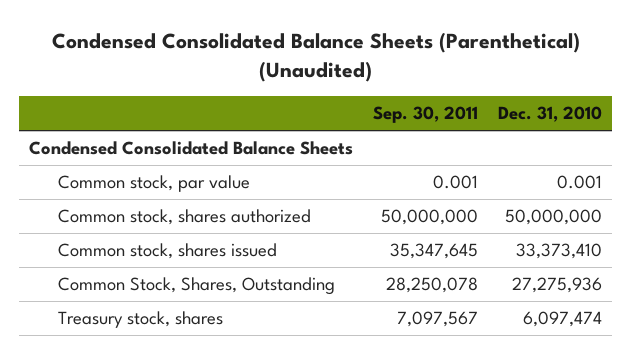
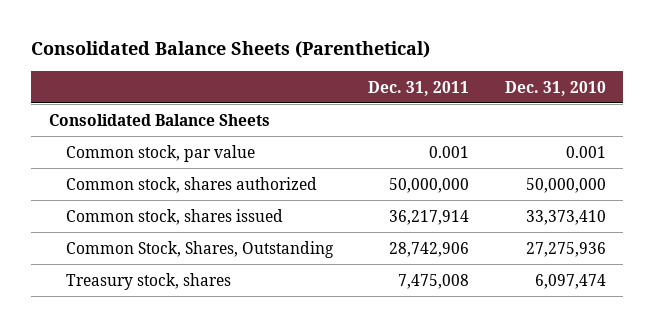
[51,32,580,83] Condensed Consolidated Balance Sheets (Parenthetical) (Unaudited) -> [30,41,430,59] Consolidated Balance Sheets (Parenthetical)
[373,106,479,124] Sep. 30, 2011 -> none
none -> [368,80,470,96] Dec. 31, 2011
[28,141,353,156] Condensed Consolidated Balance Sheets -> [48,113,270,126] Consolidated Balance Sheets

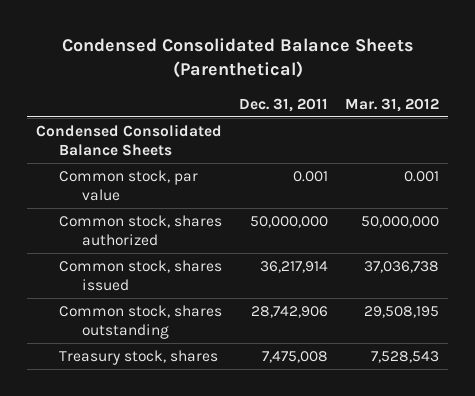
[30,41,430,59] Consolidated Balance Sheets (Parenthetical) -> [61,38,414,79] Condensed Consolidated Balance Sheets (Parenthetical)
[504,80,606,96] Dec. 31, 2010 -> none
none -> [345,97,440,112] Mar. 31, 2012
[48,113,270,126] Consolidated Balance Sheets -> [35,123,222,156] Condensed Consolidated Balance Sheets
[65,240,334,258] Common Stock, Shares, Outstanding -> [59,304,223,339] Common stock, shares outstanding

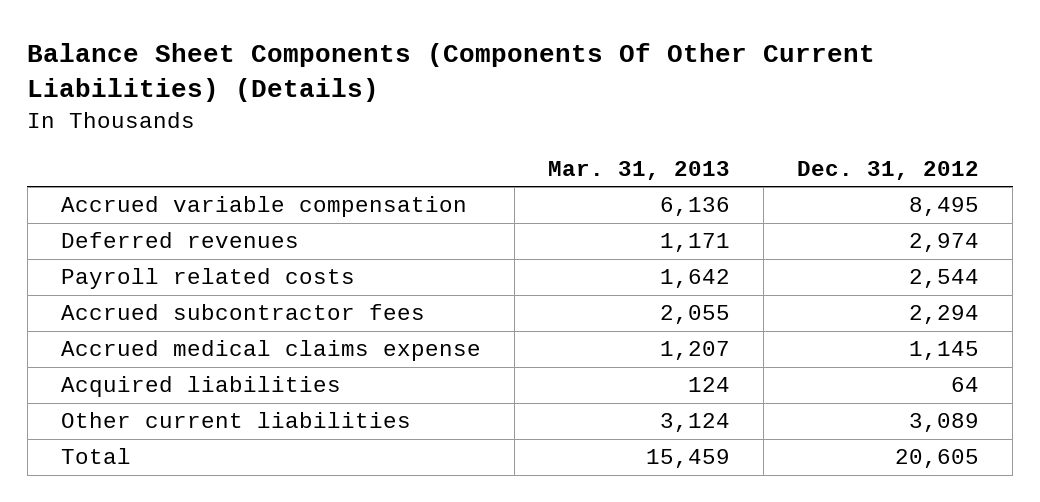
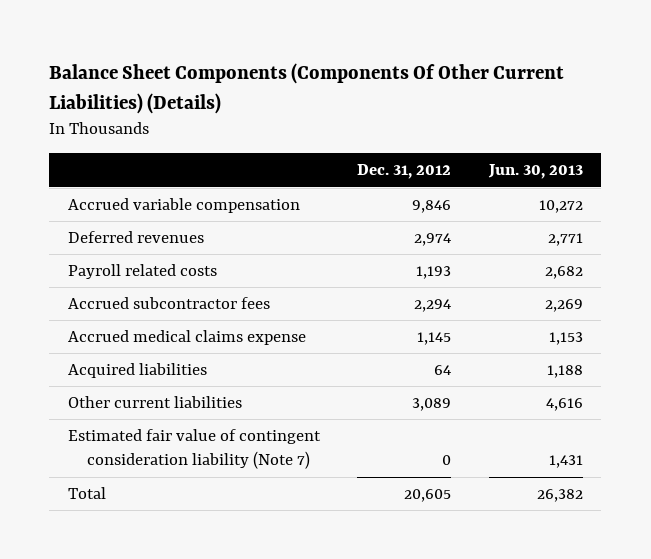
[548,160,731,180] Mar. 31, 2013 -> none
none -> [487,164,583,180] Jun. 30, 2013
[909,197,980,217] 8,495 -> [412,200,452,214] 9,846
[909,269,980,289] 2,544 -> [416,266,452,280] 1,193
none -> [68,429,322,470] Estimated fair value of contingent consideration liability (Note 7)

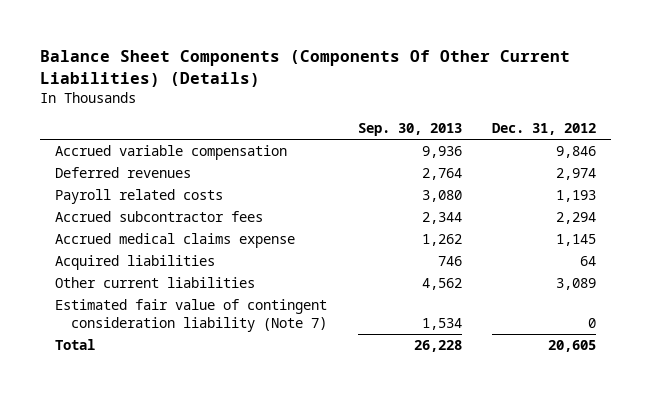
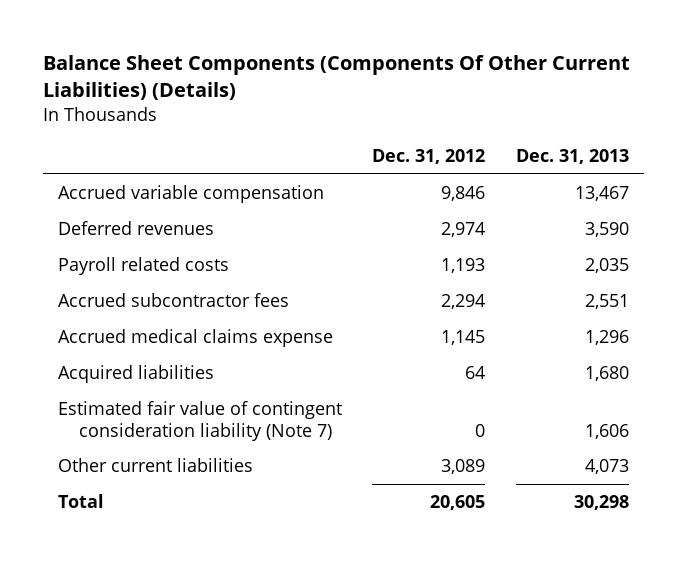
[357,122,462,136] Sep. 30, 2013 -> none
none -> [515,149,629,165] Dec. 31, 2013
[55,277,256,289] Other current liabilities -> [57,458,253,473] Other current liabilities

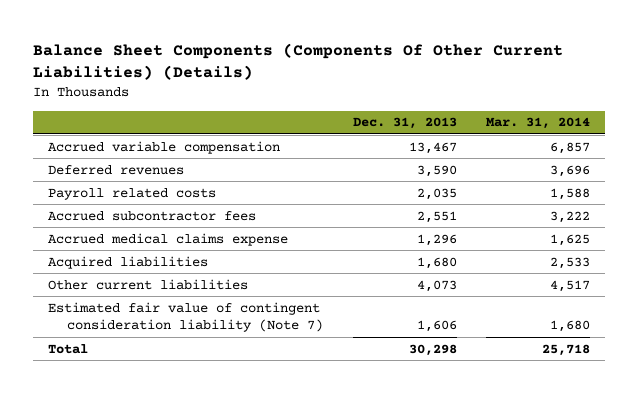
[372,149,486,165] Dec. 31, 2012 -> none
none -> [485,117,590,130] Mar. 31, 2014
[57,401,342,441] Estimated fair value of contingent consideration liability (Note 7) -> [47,301,324,333] Estimated fair value of contingent consideration liability (Note 7)

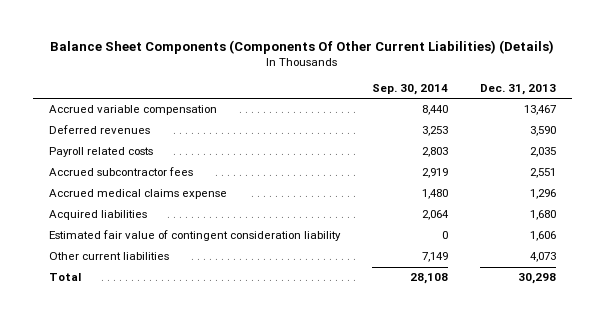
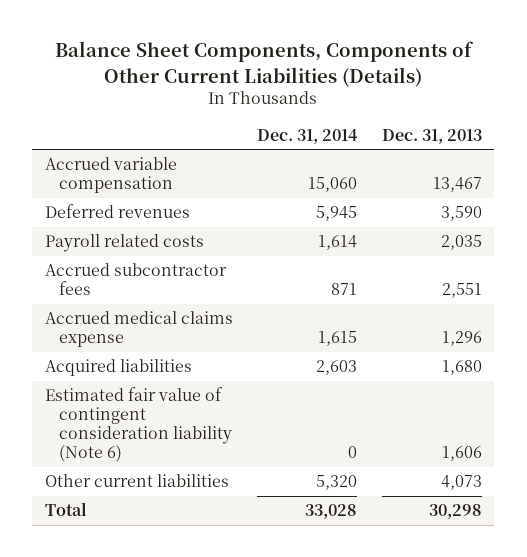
[50,39,555,54] Balance Sheet Components (Components Of Other Current Liabilities) (Details) -> [55,41,475,87] Balance Sheet Components, Components of Other Current Liabilities (Details)
[371,83,448,95] Sep. 30, 2014 -> none
none -> [257,128,359,144] Dec. 31, 2014
[49,230,342,242] Estimated fair value of contingent consideration liability -> [44,387,232,463] Estimated fair value of contingent consideration liability (Note 6)

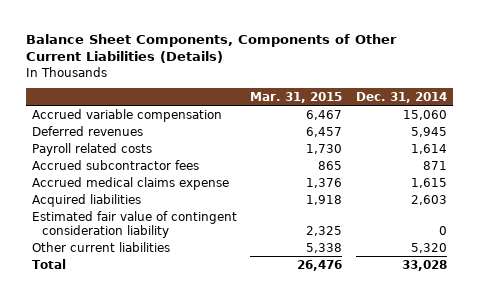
[381,128,482,144] Dec. 31, 2013 -> none
none -> [250,91,343,103] Mar. 31, 2015
[44,387,232,463] Estimated fair value of contingent consideration liability (Note 6) -> [32,210,238,238] Estimated fair value of contingent consideration liability

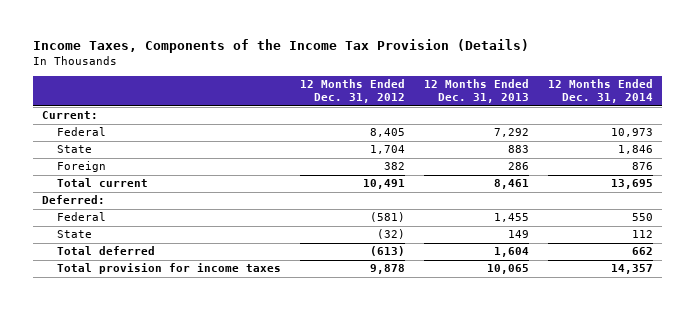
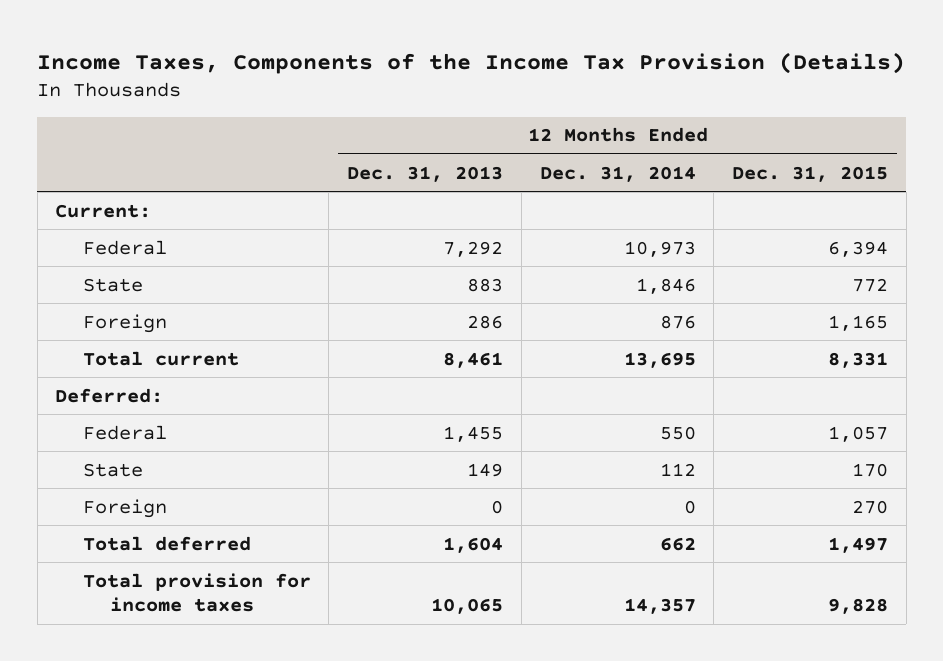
[300,79,406,104] 12 Months Ended Dec. 31, 2012 -> none
none -> [731,165,888,182] Dec. 31, 2015
none -> [82,498,167,518] Foreign

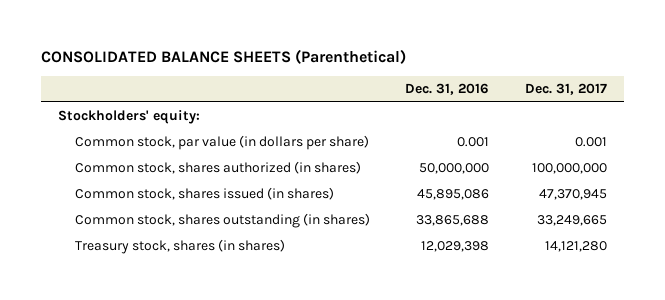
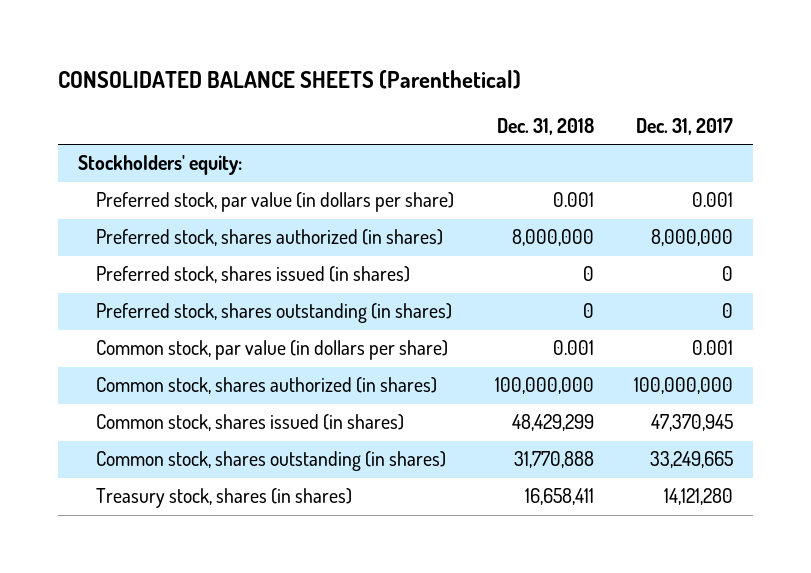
[405,83,490,96] Dec. 31, 2016 -> none
none -> [496,118,594,136] Dec. 31, 2018
none -> [96,192,455,213] Preferred stock, par value (in dollars per share)
none -> [96,229,444,247] Preferred stock, shares authorized (in shares)
none -> [96,266,411,284] Preferred stock, shares issued (in shares)
none -> [96,303,453,324] Preferred stock, shares outstanding (in shares)

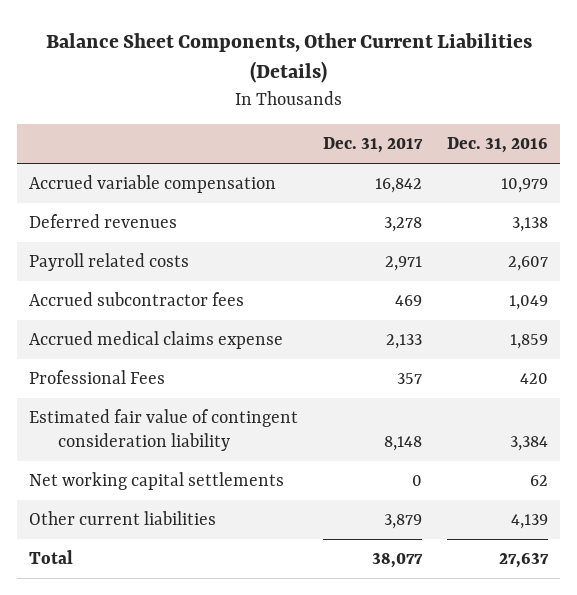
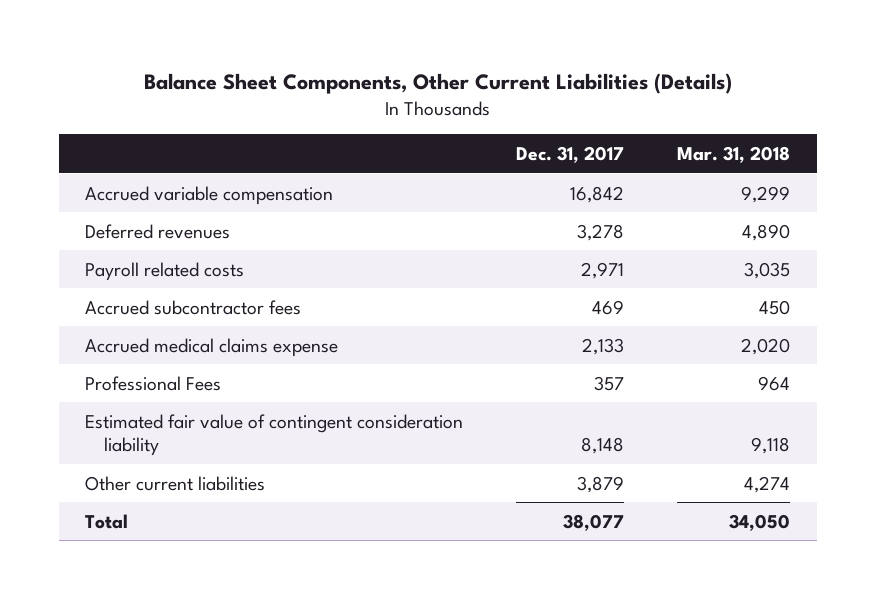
[446,137,548,154] Dec. 31, 2016 -> none
none -> [677,145,791,163] Mar. 31, 2018
[29,472,285,491] Net working capital settlements -> none

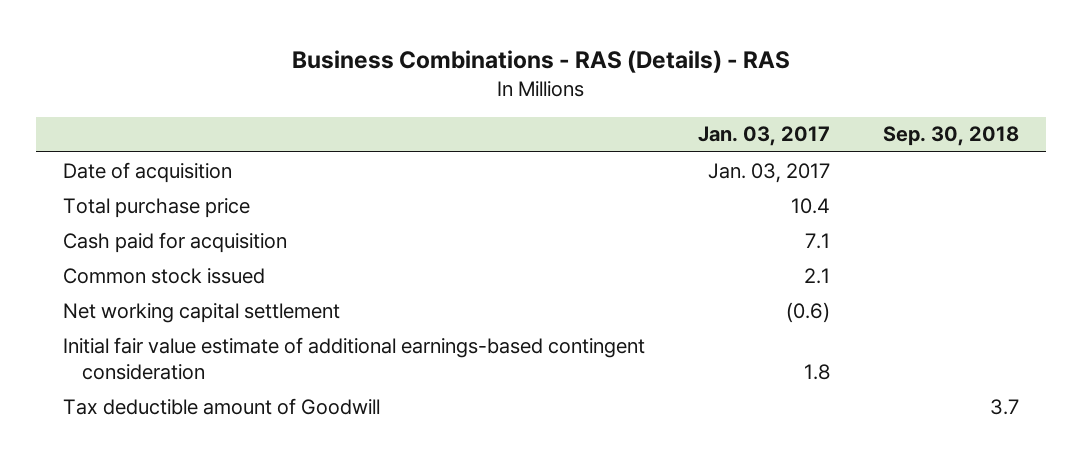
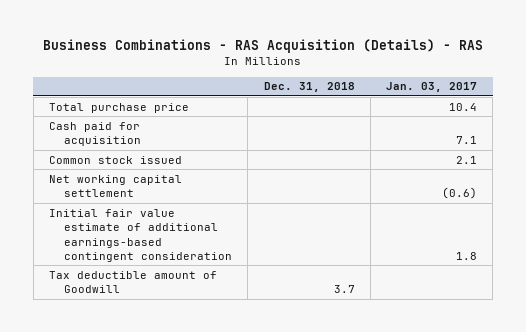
[291,50,790,74] Business Combinations - RAS (Details) - RAS -> [42,39,483,54] Business Combinations - RAS Acquisition (Details) - RAS
[882,126,1019,147] Sep. 30, 2018 -> none
none -> [263,82,355,93] Dec. 31, 2018
[62,161,232,183] Date of acquisition -> none

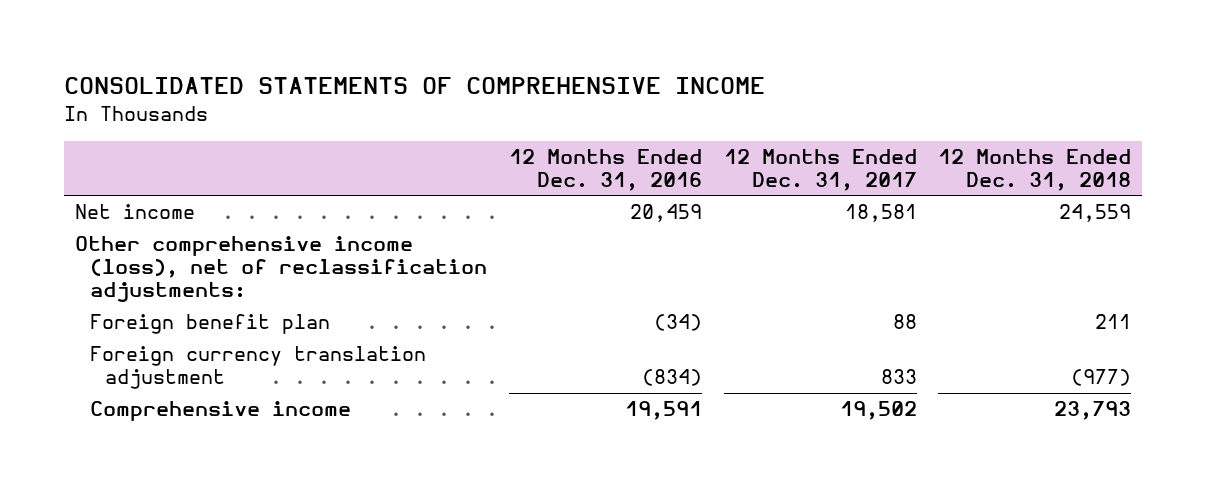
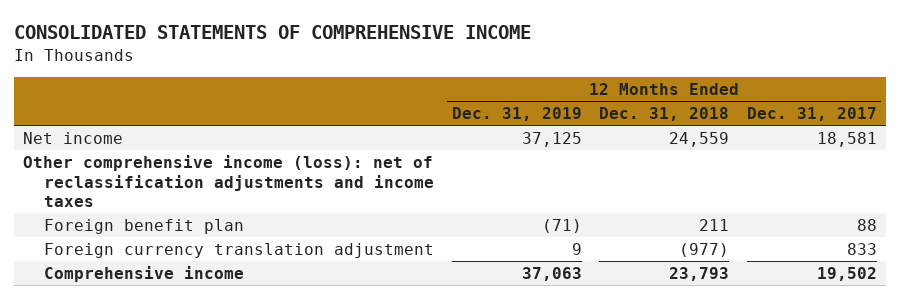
[508,149,702,192] 12 Months Ended Dec. 31, 2016 -> none
none -> [451,107,582,122] Dec. 31, 2019
[74,236,488,303] Other comprehensive income (loss), net of reclassification adjustments: -> [22,154,435,208] Other comprehensive income (loss): net of reclassification adjustments and income taxes

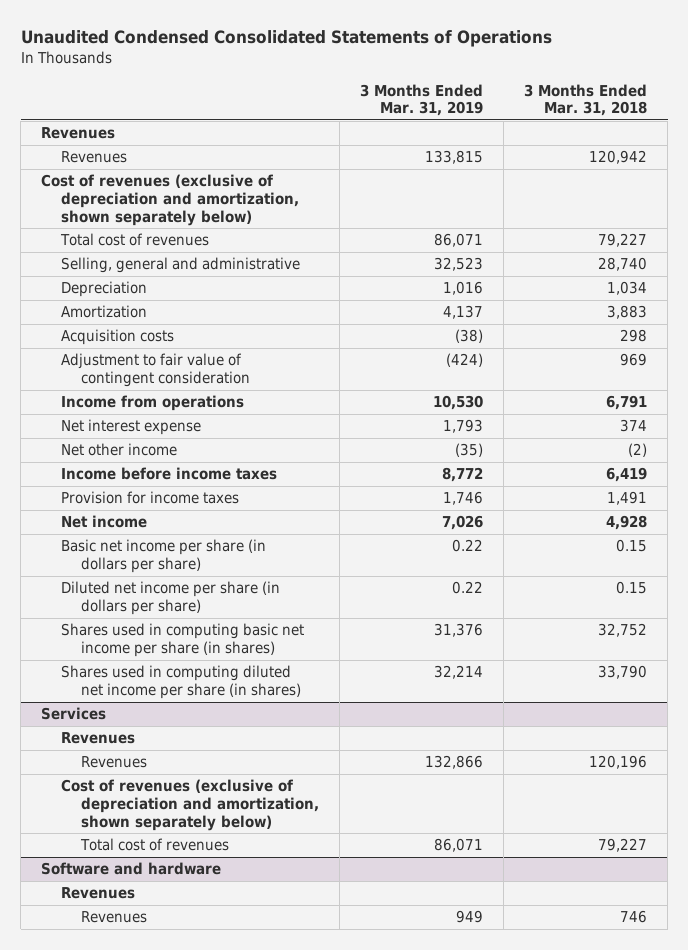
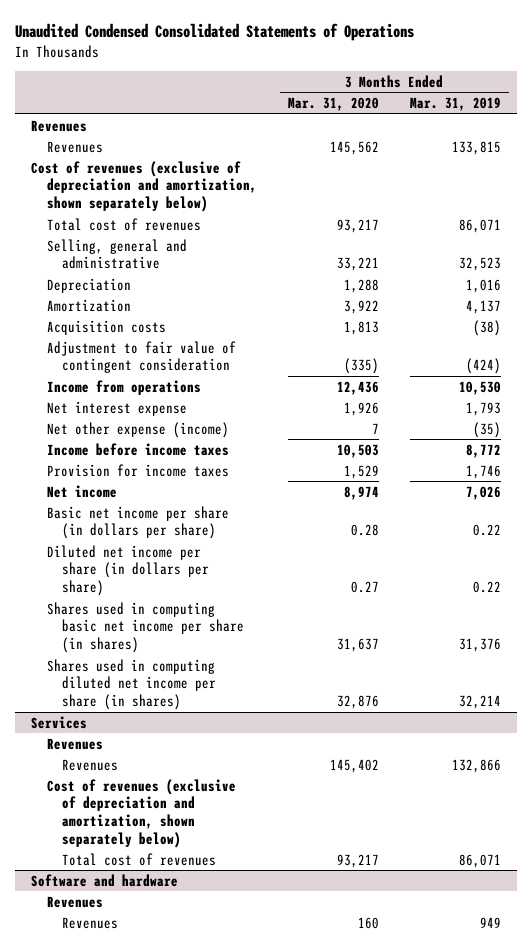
[524,83,648,117] 3 Months Ended Mar. 31, 2018 -> none
none -> [287,96,379,111] Mar. 31, 2020
[61,443,178,457] Net other income -> [46,421,229,438] Net other expense (income)

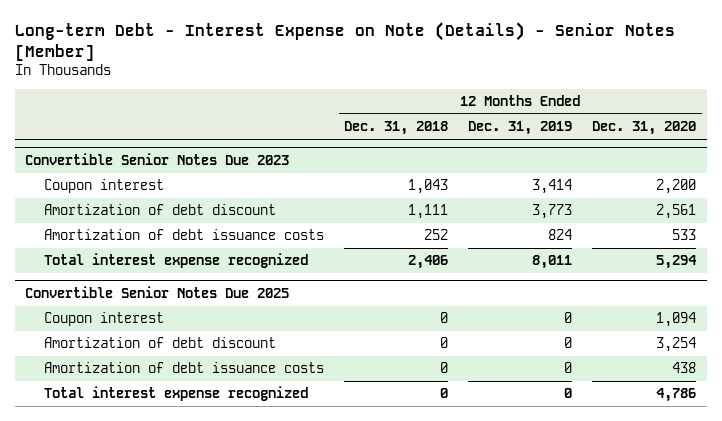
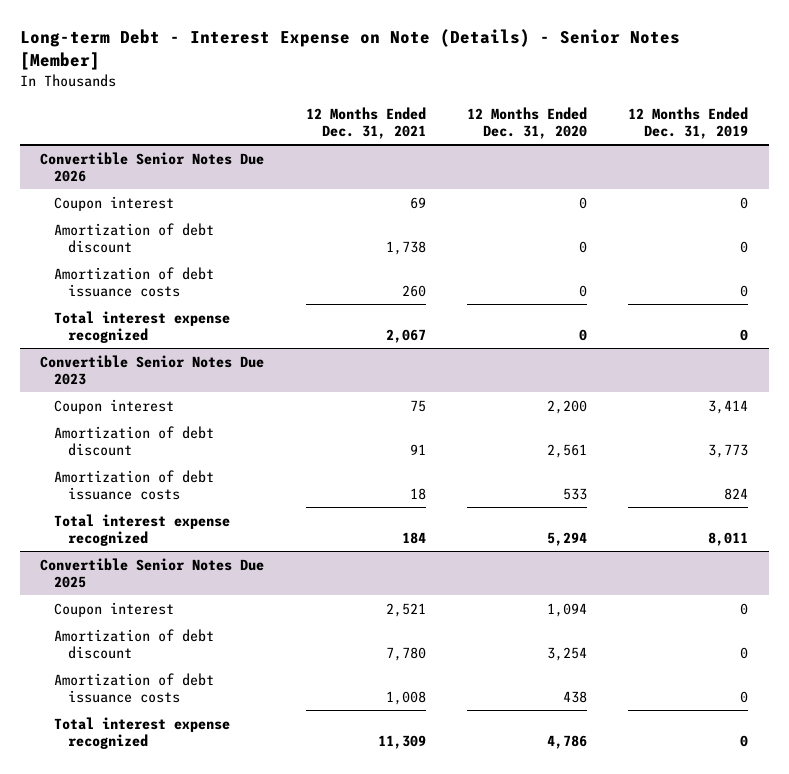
[344,121,449,136] Dec. 31, 2018 -> none
none -> [305,106,426,139] 12 Months Ended Dec. 31, 2021
none -> [40,151,265,182] Convertible Senior Notes Due 2026
none -> [54,195,175,211] Coupon interest
none -> [54,222,215,253] Amortization of debt discount
none -> [54,266,215,297] Amortization of debt issuance costs
none -> [54,310,231,343] Total interest expense recognized

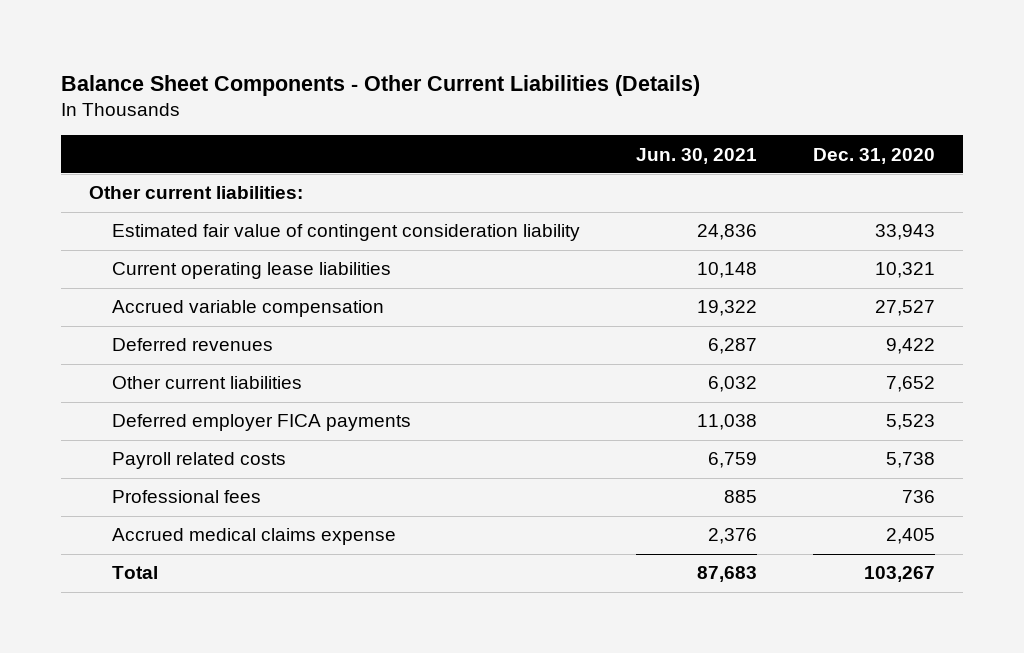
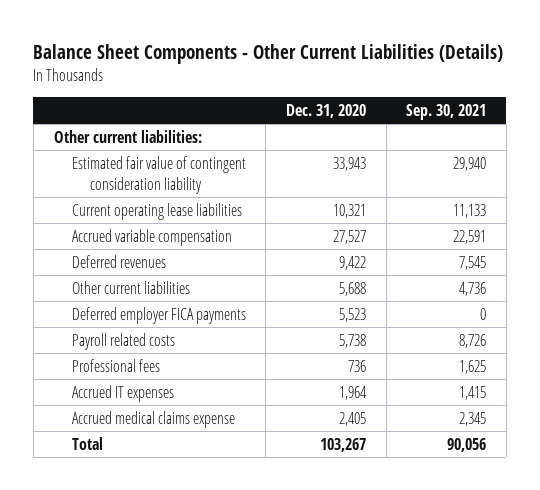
[635,147,757,164] Jun. 30, 2021 -> none
none -> [406,103,487,120] Sep. 30, 2021
[885,376,935,393] 7,652 -> [338,281,366,296] 5,688
none -> [71,384,174,402] Accrued IT expenses

